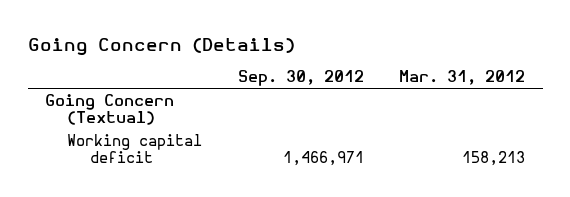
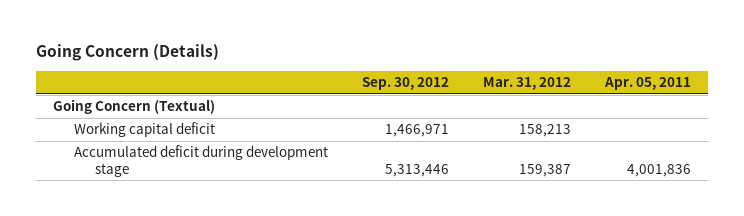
none -> [604,77,692,91] Apr. 05, 2011
none -> [73,145,328,177] Accumulated deficit during development stage

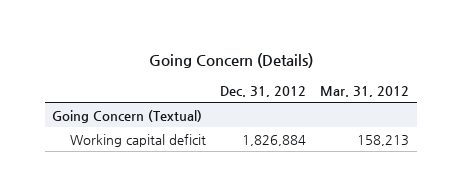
[361,77,449,91] Sep. 30, 2012 -> none
[604,77,692,91] Apr. 05, 2011 -> none
none -> [220,85,307,97] Dec. 31, 2012
[73,145,328,177] Accumulated deficit during development stage -> none

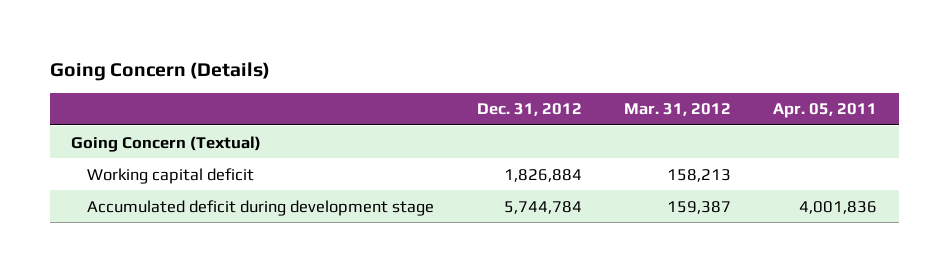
none -> [773,103,878,119] Apr. 05, 2011
none -> [87,199,435,216] Accumulated deficit during development stage

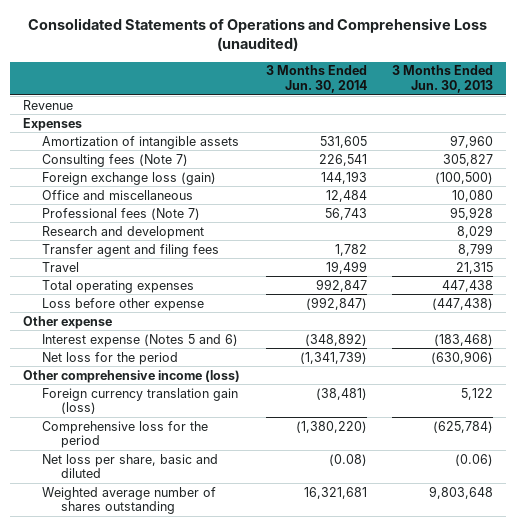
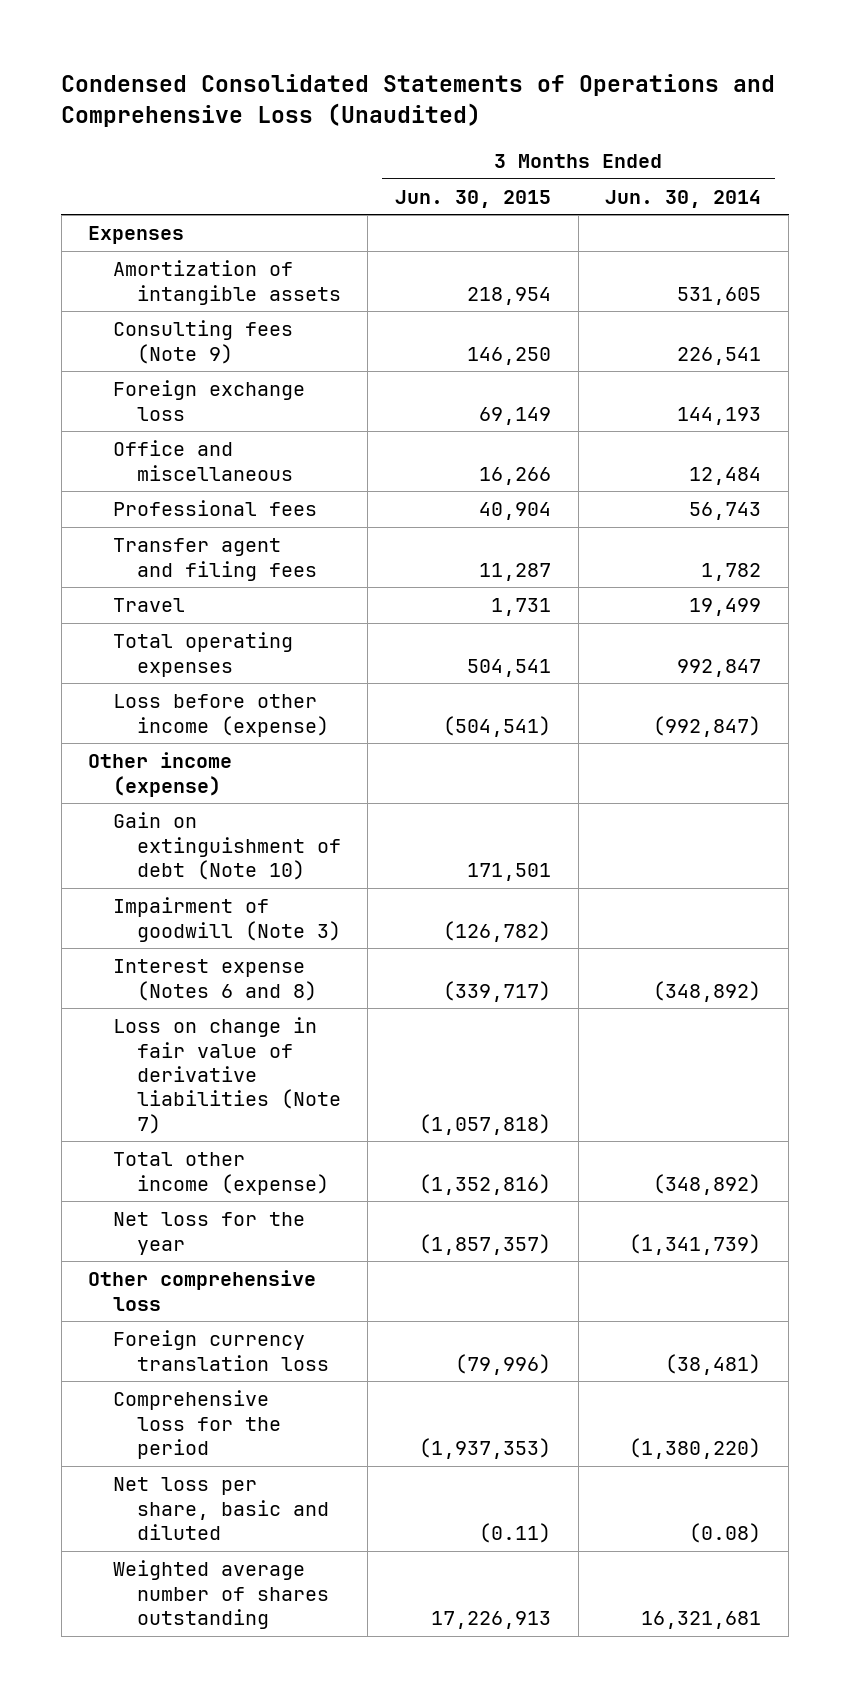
[28,17,488,52] Consolidated Statements of Operations and Comprehensive Loss (unaudited) -> [61,74,776,127] Condensed Consolidated Statements of Operations and Comprehensive Loss (Unaudited)
[392,65,494,94] 3 Months Ended Jun. 30, 2013 -> none
none -> [395,189,552,208] Jun. 30, 2015
[23,99,74,110] Revenue -> none
[42,153,189,167] Consulting fees (Note 7) -> [112,320,293,364] Consulting fees (Note 9)
[42,171,217,185] Foreign exchange loss (gain) -> [112,380,305,421] Foreign exchange loss
[42,225,205,239] Research and development -> none
[42,207,201,220] Professional fees (Note 7) -> [112,500,317,517] Professional fees
[42,297,205,311] Loss before other expense -> [112,694,329,737] Loss before other income (expense)
[23,315,113,329] Other expense -> [88,752,233,797] Other income (expense)
none -> [112,812,341,880] Gain on extinguishment of debt (Note 10)
none -> [112,897,341,942] Impairment of goodwill (Note 3)
[42,333,239,347] Interest expense (Notes 5 and 6) -> [112,959,317,1001] Interest expense (Notes 6 and 8)
none -> [112,1017,341,1134] Loss on change in fair value of derivative liabilities (Note 7)
none -> [112,1152,329,1195] Total other income (expense)
[42,351,179,365] Net loss for the period -> [112,1212,305,1255] Net loss for the year
[23,369,241,383] Other comprehensive income (loss) -> [88,1270,317,1311] Other comprehensive loss
[42,387,239,415] Foreign currency translation gain (loss) -> [112,1330,329,1371] Foreign currency translation loss

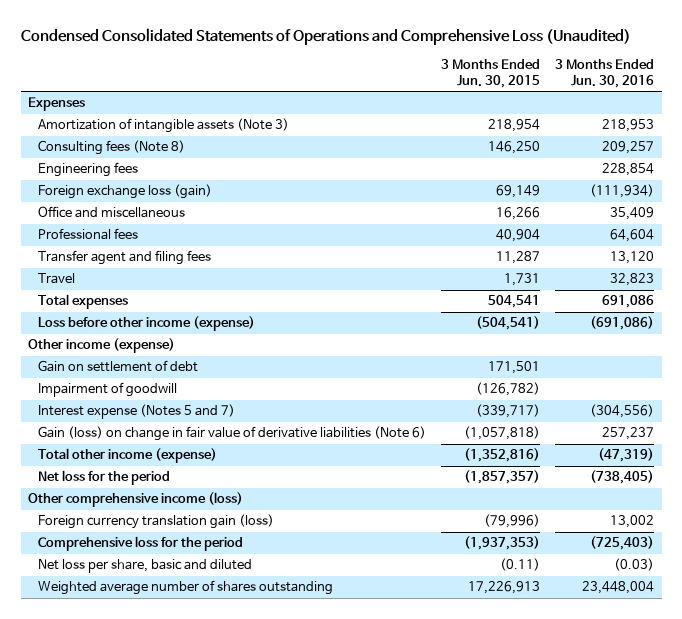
[605,189,762,208] Jun. 30, 2014 -> none
none -> [555,59,655,88] 3 Months Ended Jun. 30, 2016
[112,260,341,305] Amortization of intangible assets -> [38,118,290,134] Amortization of intangible assets (Note 3)
[112,320,293,364] Consulting fees (Note 9) -> [38,140,186,156] Consulting fees (Note 8)
none -> [38,162,139,178] Engineering fees
[112,380,305,421] Foreign exchange loss -> [38,184,213,200] Foreign exchange loss (gain)
[112,632,293,677] Total operating expenses -> [38,294,129,310] Total expenses
[112,812,341,880] Gain on extinguishment of debt (Note 10) -> [38,360,199,373] Gain on settlement of debt
[112,897,341,942] Impairment of goodwill (Note 3) -> [38,382,178,398] Impairment of goodwill
[112,959,317,1001] Interest expense (Notes 6 and 8) -> [38,404,236,420] Interest expense (Notes 5 and 7)
[112,1017,341,1134] Loss on change in fair value of derivative liabilities (Note 7) -> [38,426,427,442] Gain (loss) on change in fair value of derivative liabilities (Note 6)
[112,1212,305,1255] Net loss for the year -> [38,470,171,486] Net loss for the period
[88,1270,317,1311] Other comprehensive loss -> [28,492,244,508] Other comprehensive income (loss)
[112,1330,329,1371] Foreign currency translation loss -> [38,514,275,530] Foreign currency translation gain (loss)

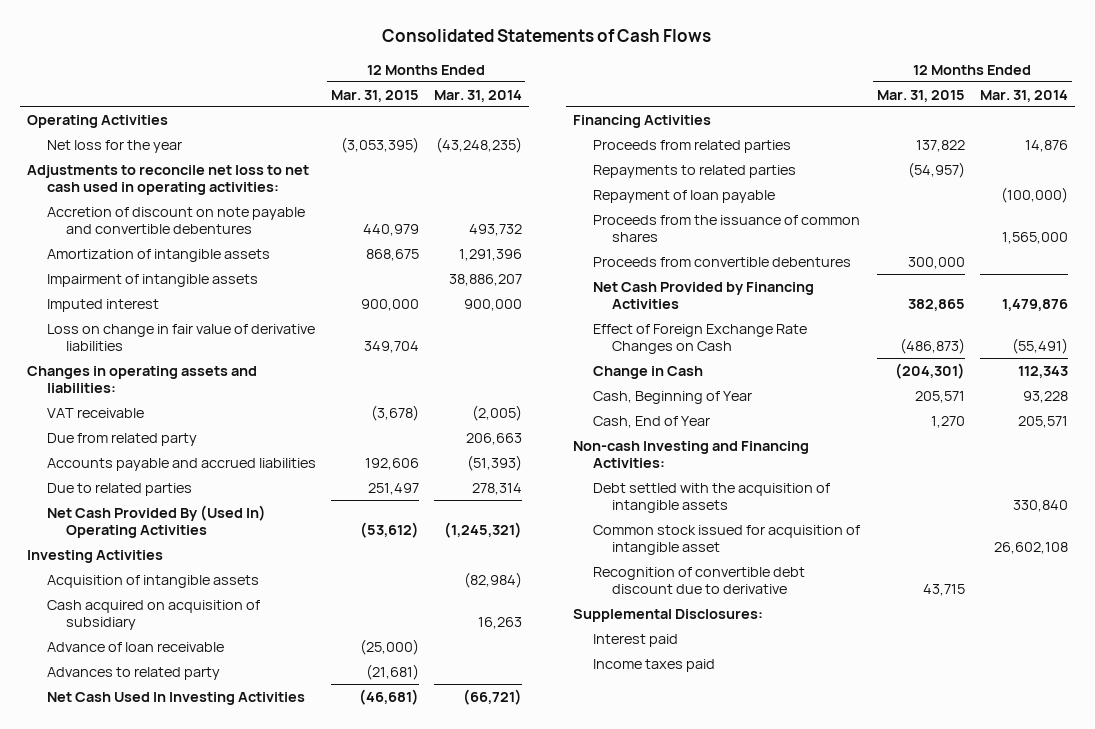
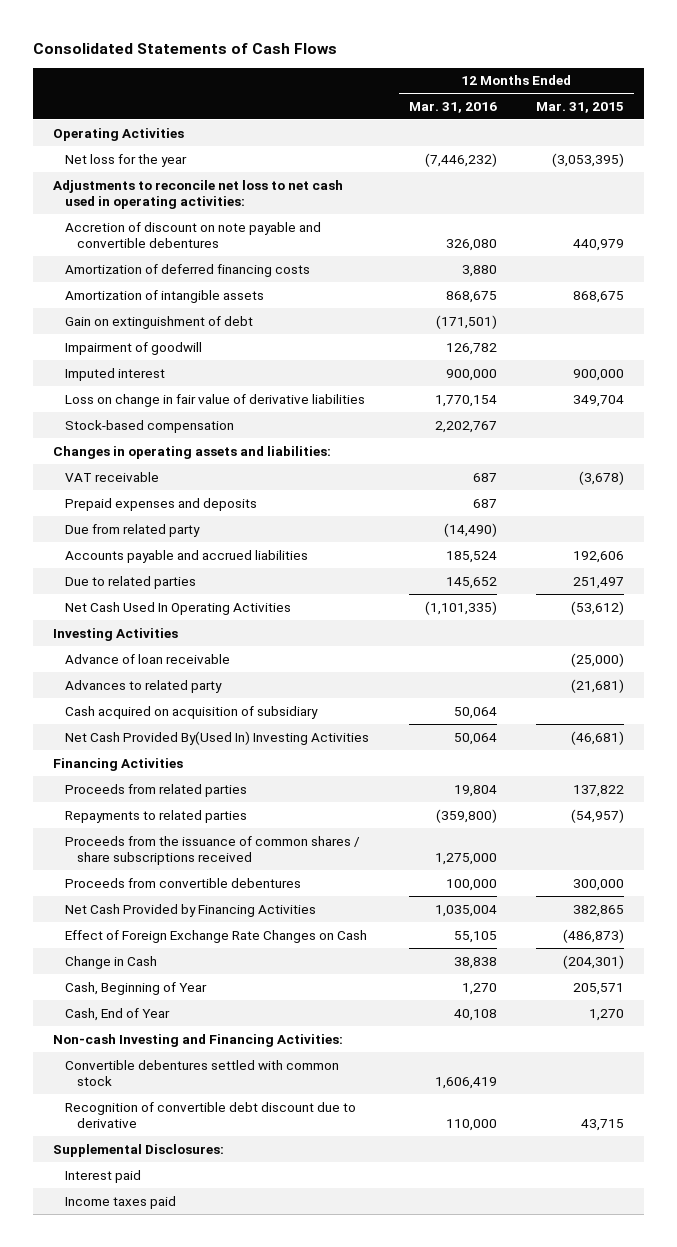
[433,89,522,102] Mar. 31, 2014 -> none
none -> [408,101,497,113] Mar. 31, 2016
none -> [64,263,310,277] Amortization of deferred financing costs
none -> [64,315,253,329] Gain on extinguishment of debt
[46,273,258,287] Impairment of intangible assets -> [64,341,202,355] Impairment of goodwill
none -> [64,419,234,433] Stock-based compensation
none -> [64,497,257,511] Prepaid expenses and deposits
[46,504,266,538] Net Cash Provided By (Used In) Operating Activities -> [64,601,291,615] Net Cash Used In Operating Activities
[46,574,259,588] Acquisition of intangible assets -> none
[46,599,260,630] Cash acquired on acquisition of subsidiary -> [64,705,318,719] Cash acquired on acquisition of subsidiary
[46,691,305,705] Net Cash Used In Investing Activities -> [64,730,369,745] Net Cash Provided By(Used In) Investing Activities
[592,189,775,203] Repayment of loan payable -> none
[592,214,860,242] Proceeds from the issuance of common shares -> [64,835,360,865] Proceeds from the issuance of common shares / share subscriptions received
[592,482,830,513] Debt settled with the acquisition of intangible assets -> none
[592,524,860,555] Common stock issued for acquisition of intangible asset -> none
none -> [64,1059,339,1086] Convertible debentures settled with common stock

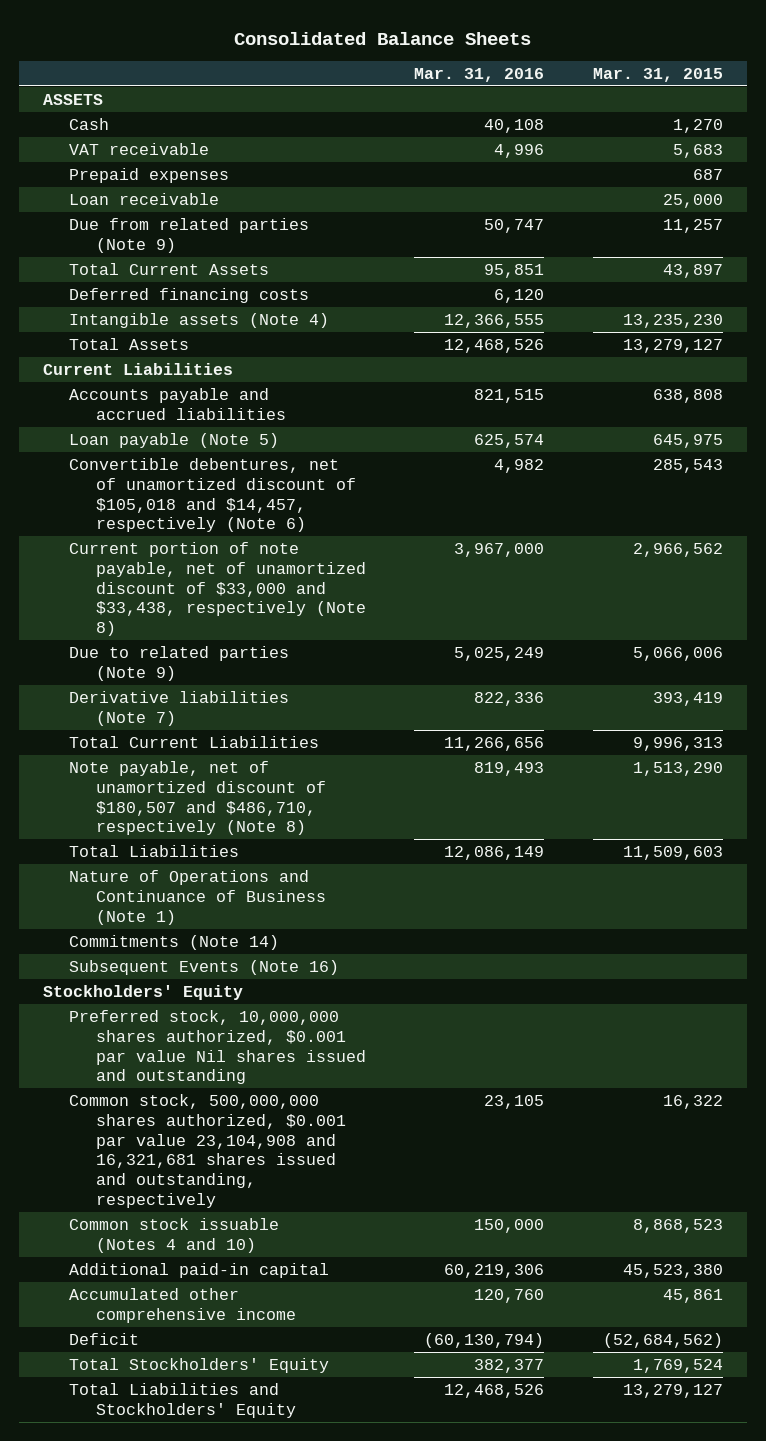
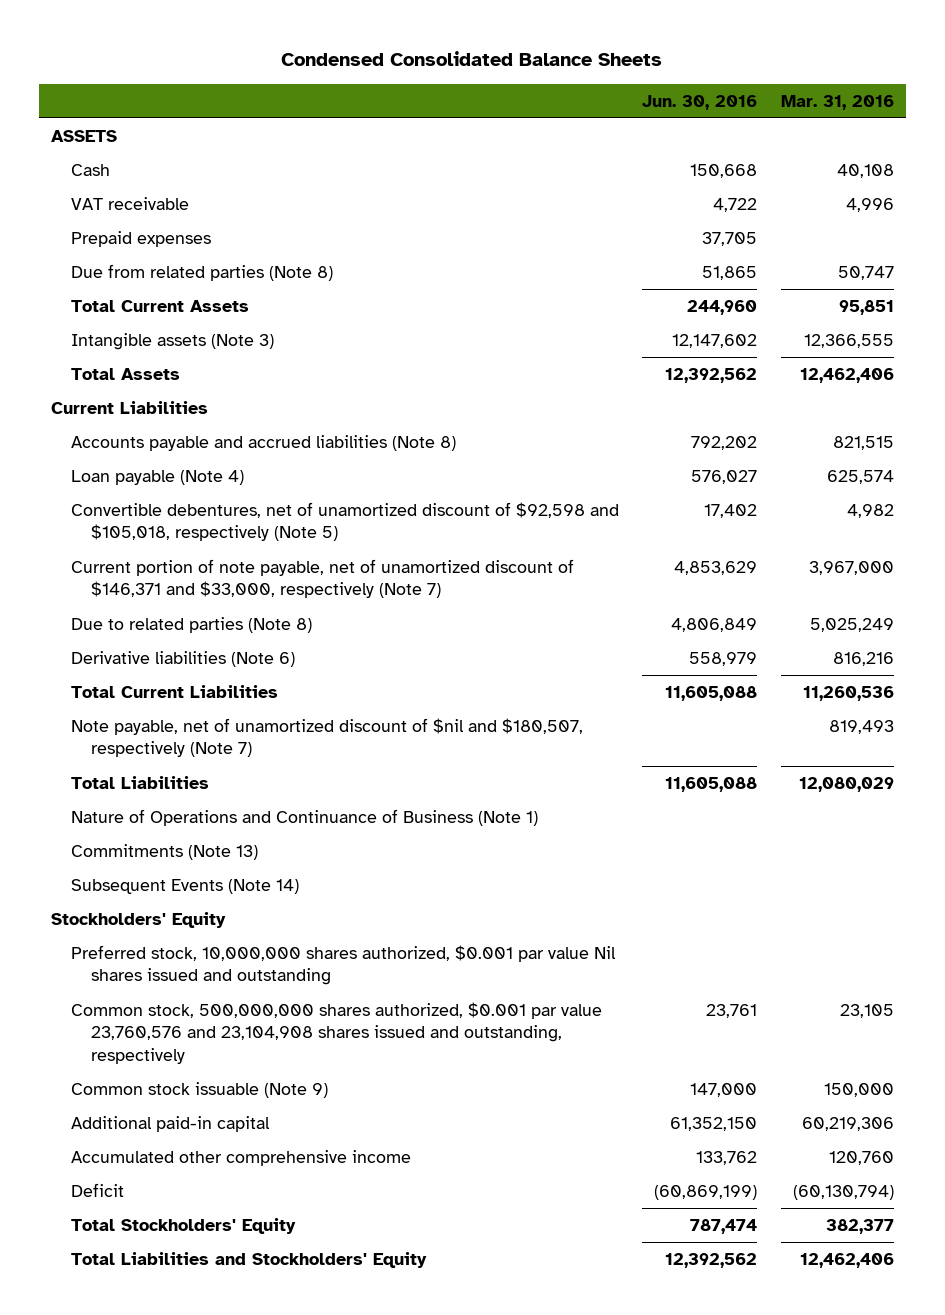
[233,31,531,45] Consolidated Balance Sheets -> [281,51,663,67] Condensed Consolidated Balance Sheets
[592,67,723,82] Mar. 31, 2015 -> none
none -> [642,94,758,110] Jun. 30, 2016
[69,192,220,205] Loan receivable -> none
[69,217,310,253] Due from related parties (Note 9) -> [70,264,333,282] Due from related parties (Note 8)
[69,287,310,303] Deferred financing costs -> none
[69,312,330,328] Intangible assets (Note 4) -> [70,333,274,351] Intangible assets (Note 3)
[444,338,545,353] 12,468,526 -> [799,368,894,384] 12,462,406
[69,387,286,420] Accounts payable and accrued liabilities -> [70,435,456,452] Accounts payable and accrued liabilities (Note 8)
[69,432,280,448] Loan payable (Note 5) -> [70,470,244,486] Loan payable (Note 4)
[69,457,356,533] Convertible debentures, net of unamortized discount of $105,018 and $14,457, respectively (Note 6) -> [70,502,619,542] Convertible debentures, net of unamortized discount of $92,598 and $105,018, respectively (Note 5)
[69,541,366,637] Current portion of note payable, net of unamortized discount of $33,000 and $33,438, respectively (Note 8) -> [70,559,574,599] Current portion of note payable, net of unamortized discount of $146,371 and $33,000, respectively (Note 7)
[69,645,290,681] Due to related parties (Note 9) -> [70,617,312,634] Due to related parties (Note 8)
[69,690,290,726] Derivative liabilities (Note 7) -> [70,651,295,668] Derivative liabilities (Note 6)
[474,691,545,706] 822,336 -> [832,652,894,667] 816,216
[444,736,545,751] 11,266,656 -> [802,686,894,702] 11,260,536
[69,760,326,836] Note payable, net of unamortized discount of $180,507 and $486,710, respectively (Note 8) -> [70,718,583,758] Note payable, net of unamortized discount of $nil and $180,507, respectively (Note 7)
[444,845,545,860] 12,086,149 -> [798,777,894,793] 12,080,029
[69,934,280,950] Commitments (Note 14) -> [70,844,258,861] Commitments (Note 13)
[69,959,340,975] Subsequent Events (Note 16) -> [70,879,299,895] Subsequent Events (Note 14)
[69,1093,346,1209] Common stock, 500,000,000 shares authorized, $0.001 par value 23,104,908 and 16,321,681 shares issued and outstanding, respectively -> [70,1002,602,1064] Common stock, 500,000,000 shares authorized, $0.001 par value 23,760,576 and 23,104,908 shares issued and outstanding, respectively
[69,1217,280,1253] Common stock issuable (Notes 4 and 10) -> [70,1082,328,1099] Common stock issuable (Note 9)
[444,1383,545,1398] 12,468,526 -> [799,1253,894,1269] 12,462,406

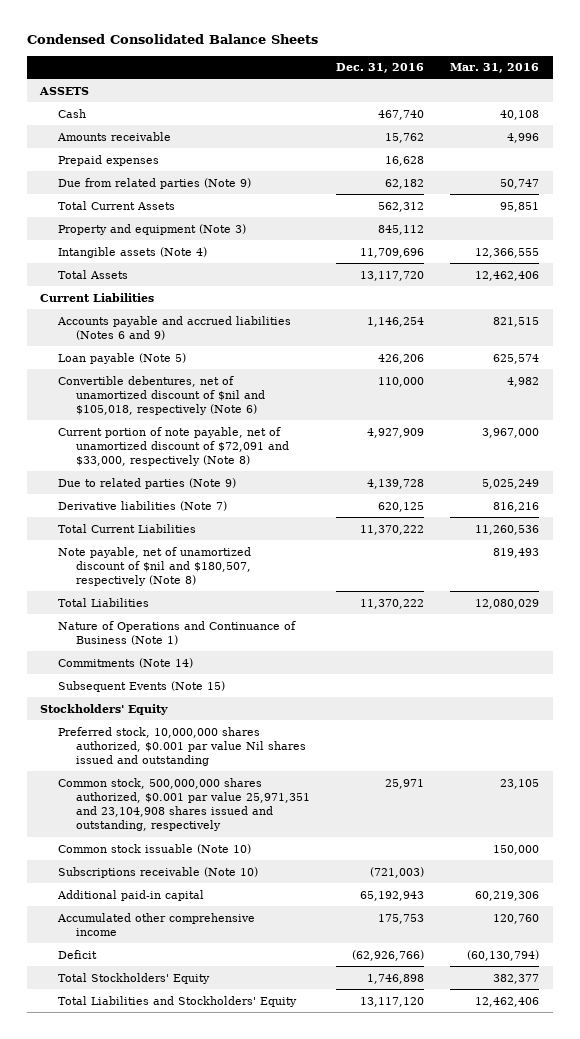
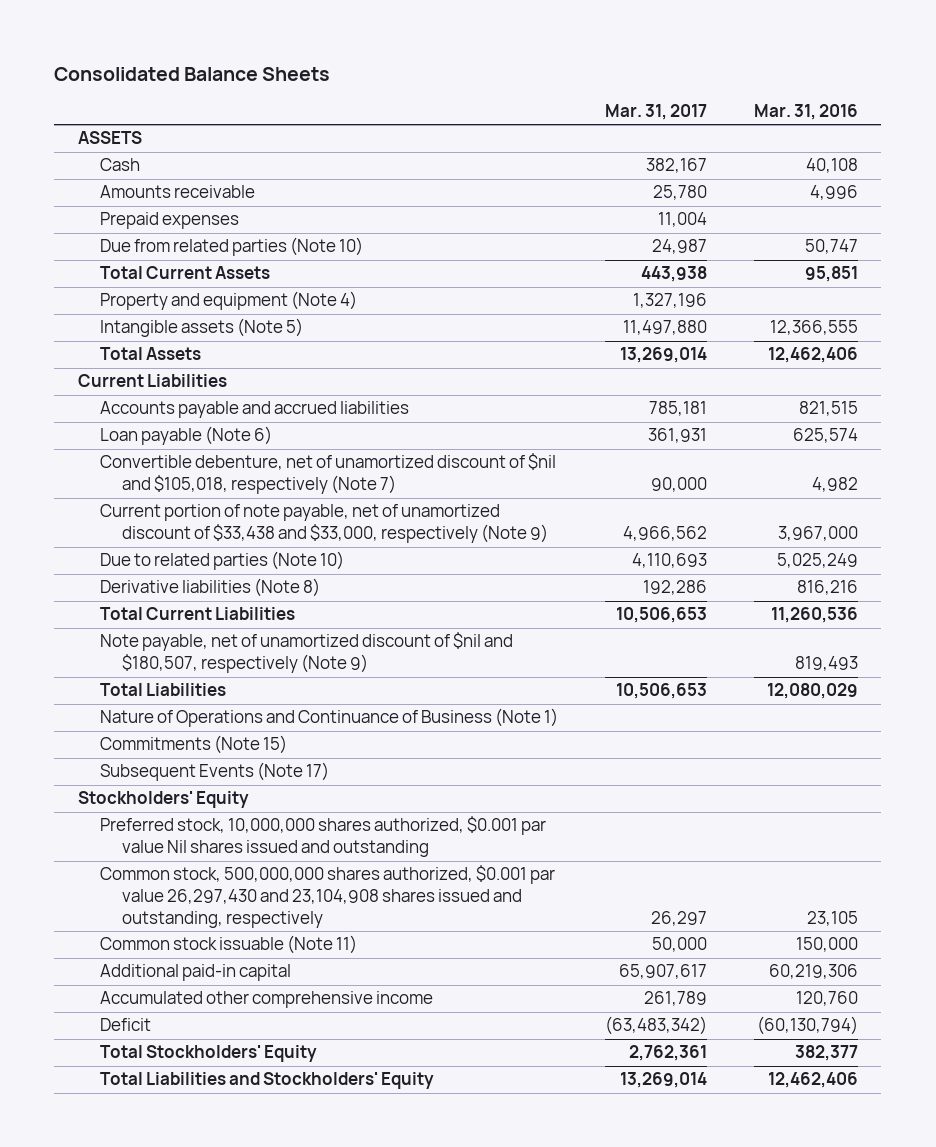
[27,34,319,45] Condensed Consolidated Balance Sheets -> [54,66,331,81] Consolidated Balance Sheets
[335,63,424,74] Dec. 31, 2016 -> none
none -> [604,103,707,120] Mar. 31, 2017
[57,177,251,189] Due from related parties (Note 9) -> [99,237,363,257] Due from related parties (Note 10)
[57,223,246,235] Property and equipment (Note 3) -> [99,291,357,311] Property and equipment (Note 4)
[57,246,207,258] Intangible assets (Note 4) -> [99,318,303,338] Intangible assets (Note 5)
[56,315,291,340] Accounts payable and accrued liabilities (Notes 6 and 9) -> [99,401,409,419] Accounts payable and accrued liabilities
[57,352,186,364] Loan payable (Note 5) -> [99,426,272,446] Loan payable (Note 6)
[57,375,265,416] Convertible debentures, net of unamortized discount of $nil and $105,018, respectively (Note 6) -> [99,453,556,495] Convertible debenture, net of unamortized discount of $nil and $105,018, respectively (Note 7)
[57,426,289,467] Current portion of note payable, net of unamortized discount of $72,091 and $33,000, respectively (Note 8) -> [99,504,548,544] Current portion of note payable, net of unamortized discount of $33,438 and $33,000, respectively (Note 9)
[57,477,236,489] Due to related parties (Note 9) -> [99,551,344,571] Due to related parties (Note 10)
[57,500,227,511] Derivative liabilities (Note 7) -> [99,578,320,598] Derivative liabilities (Note 8)
[57,546,251,587] Note payable, net of unamortized discount of $nil and $180,507, respectively (Note 8) -> [99,632,513,674] Note payable, net of unamortized discount of $nil and $180,507, respectively (Note 9)
[57,657,193,668] Commitments (Note 14) -> [99,735,287,755] Commitments (Note 15)
[57,680,225,692] Subsequent Events (Note 15) -> [99,762,329,782] Subsequent Events (Note 17)
[57,866,258,878] Subscriptions receivable (Note 10) -> none
[57,777,310,832] Common stock, 500,000,000 shares authorized, $0.001 par value 25,971,351 and 23,104,908 shares issued and outstanding, respectively -> [99,865,555,929] Common stock, 500,000,000 shares authorized, $0.001 par value 26,297,430 and 23,104,908 shares issued and outstanding, respectively
[57,843,251,854] Common stock issuable (Note 10) -> [99,935,357,955] Common stock issuable (Note 11)

